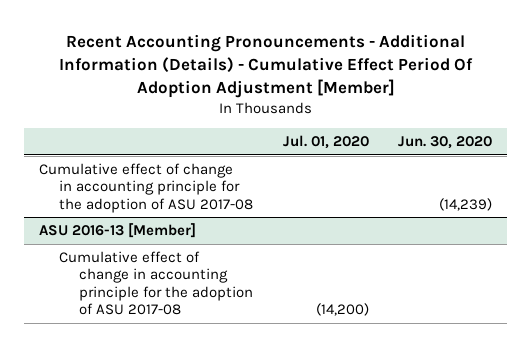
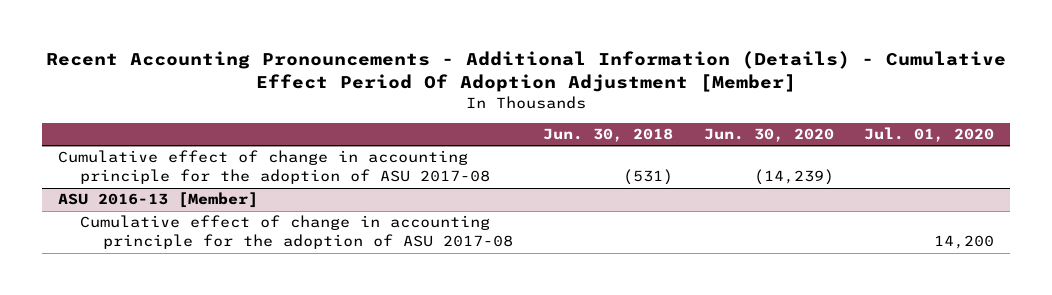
none -> [543,128,674,143] Jun. 30, 2018
[315,302,369,316] (14,200) -> [934,235,995,250] 14,200

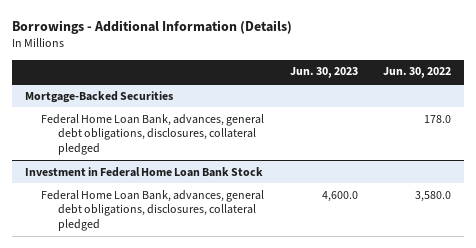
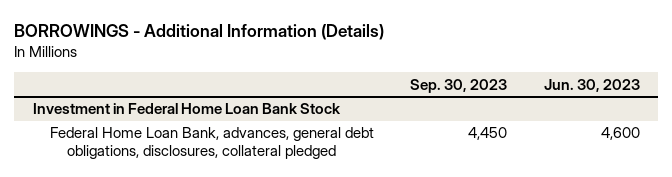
[12,20,293,35] Borrowings - Additional Information (Details) -> [14,24,385,41] BORROWINGS - Additional Information (Details)
[383,67,452,79] Jun. 30, 2022 -> none
none -> [410,78,508,93] Sep. 30, 2023
[24,90,173,103] Mortgage-Backed Securities -> none
[41,113,265,156] Federal Home Loan Bank, advances, general debt obligations, disclosures, collateral pledged -> none
[321,190,358,202] 4,600.0 -> [600,127,640,141] 4,600

